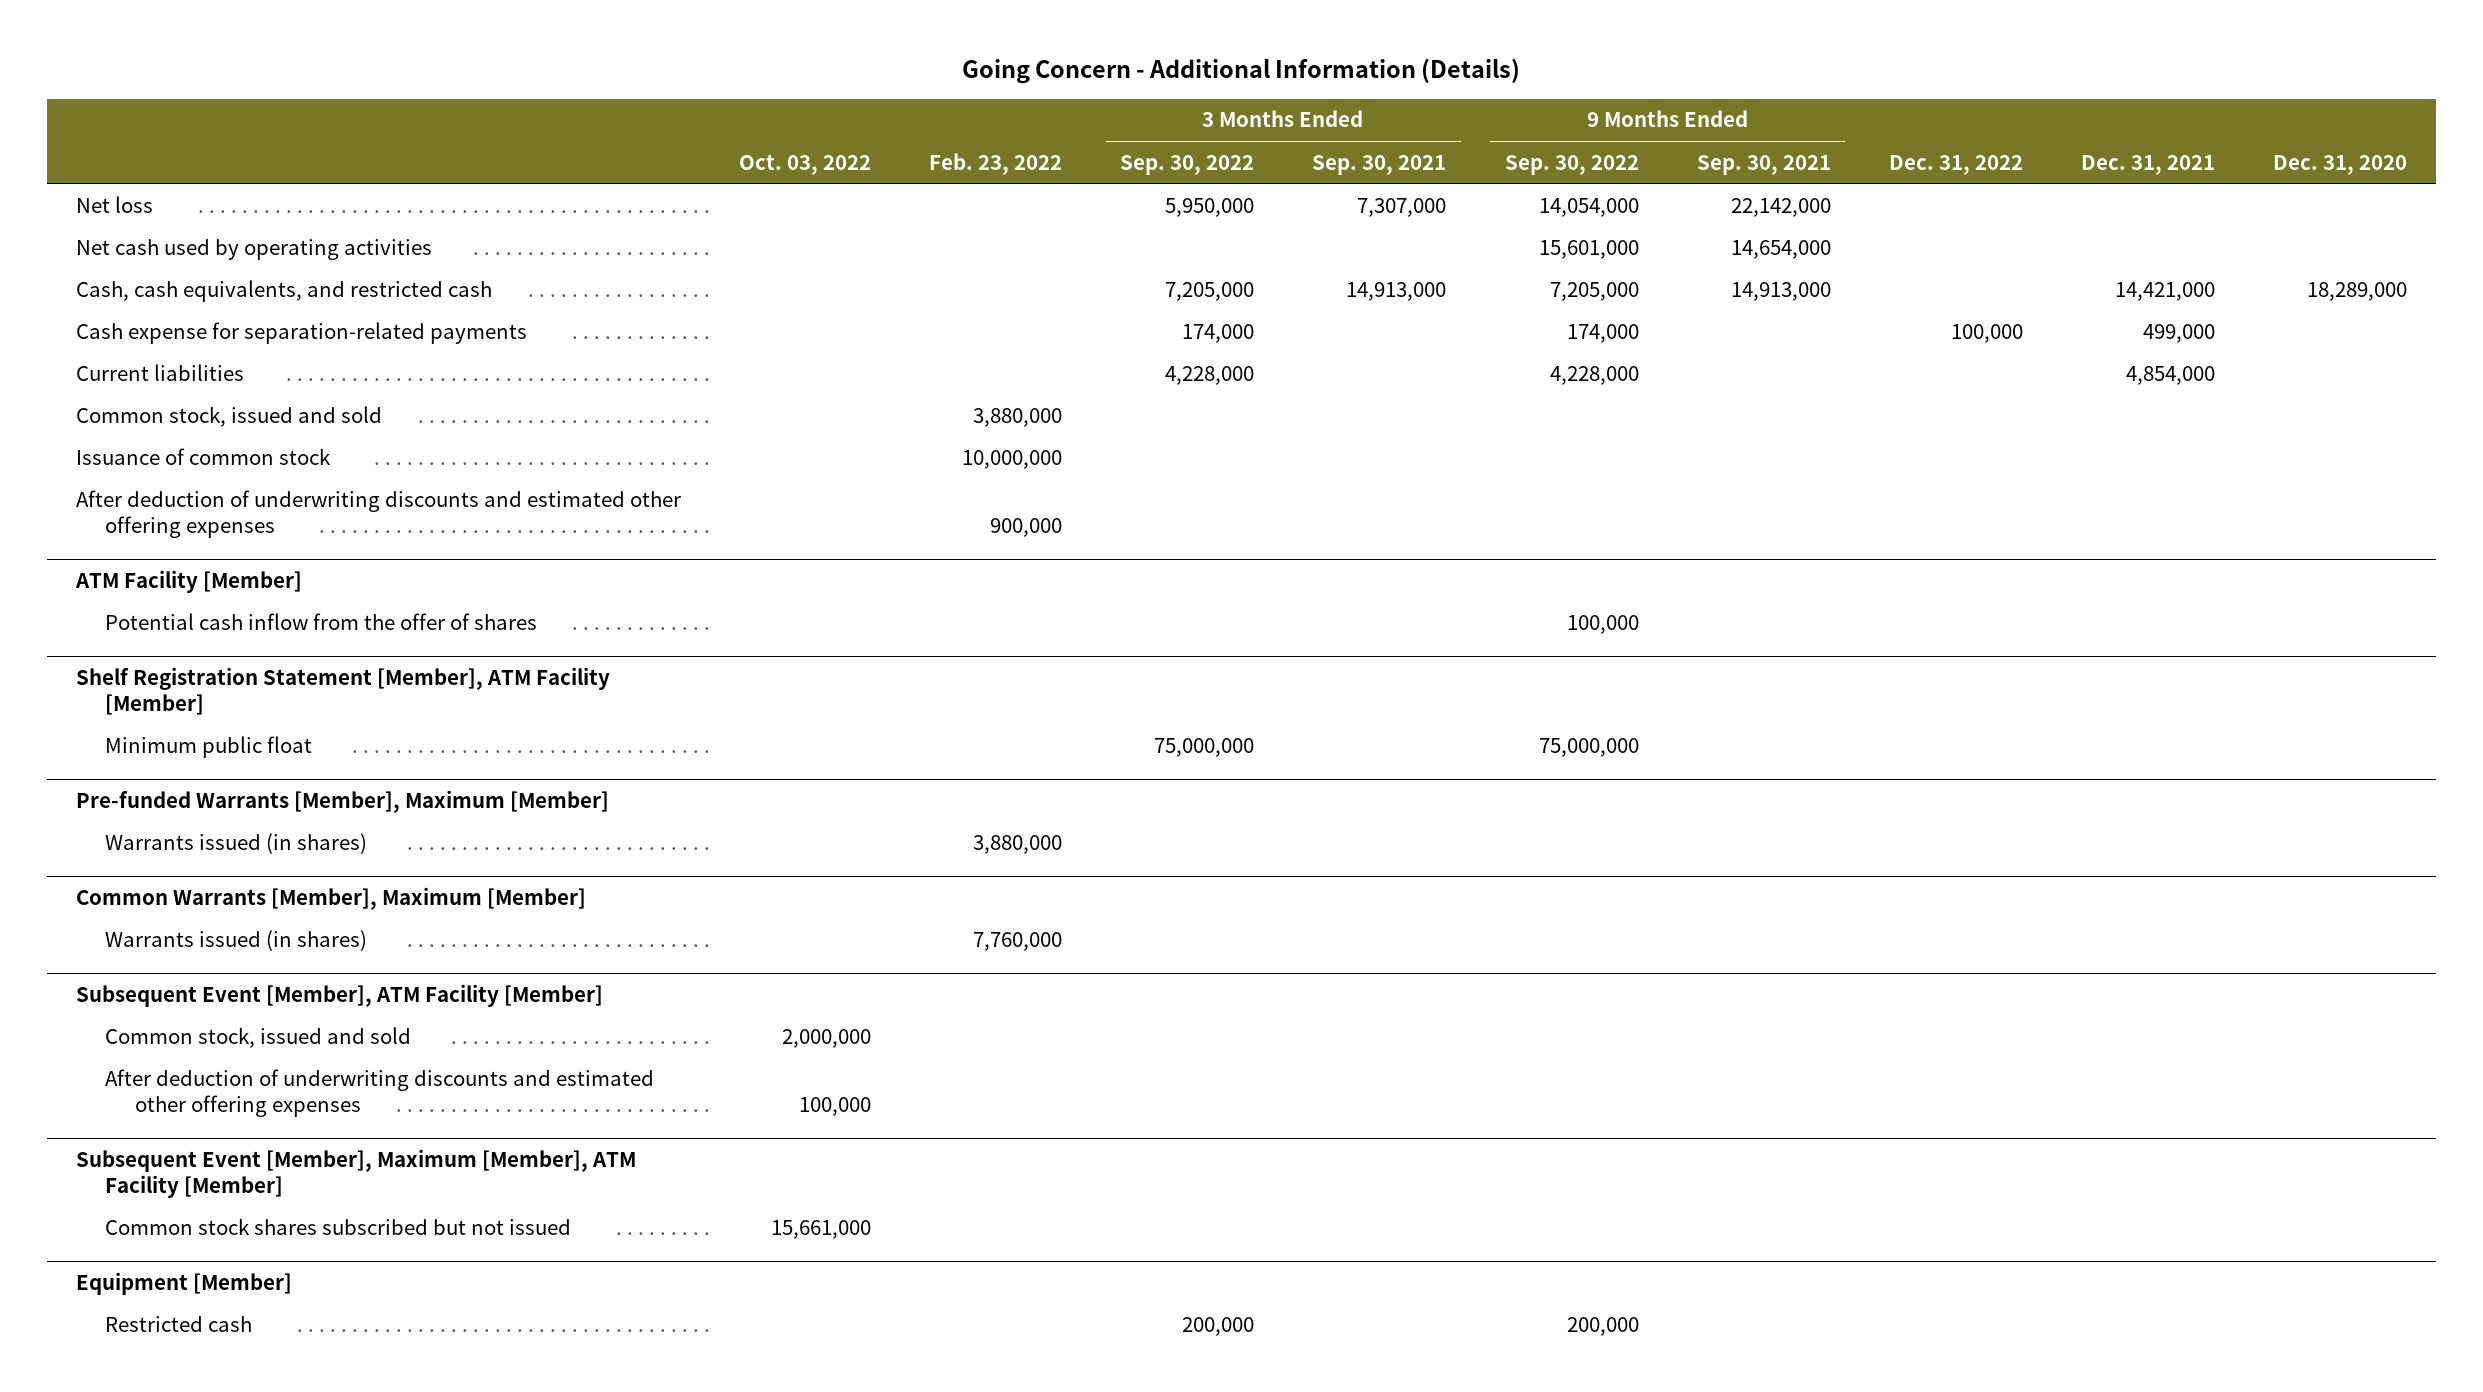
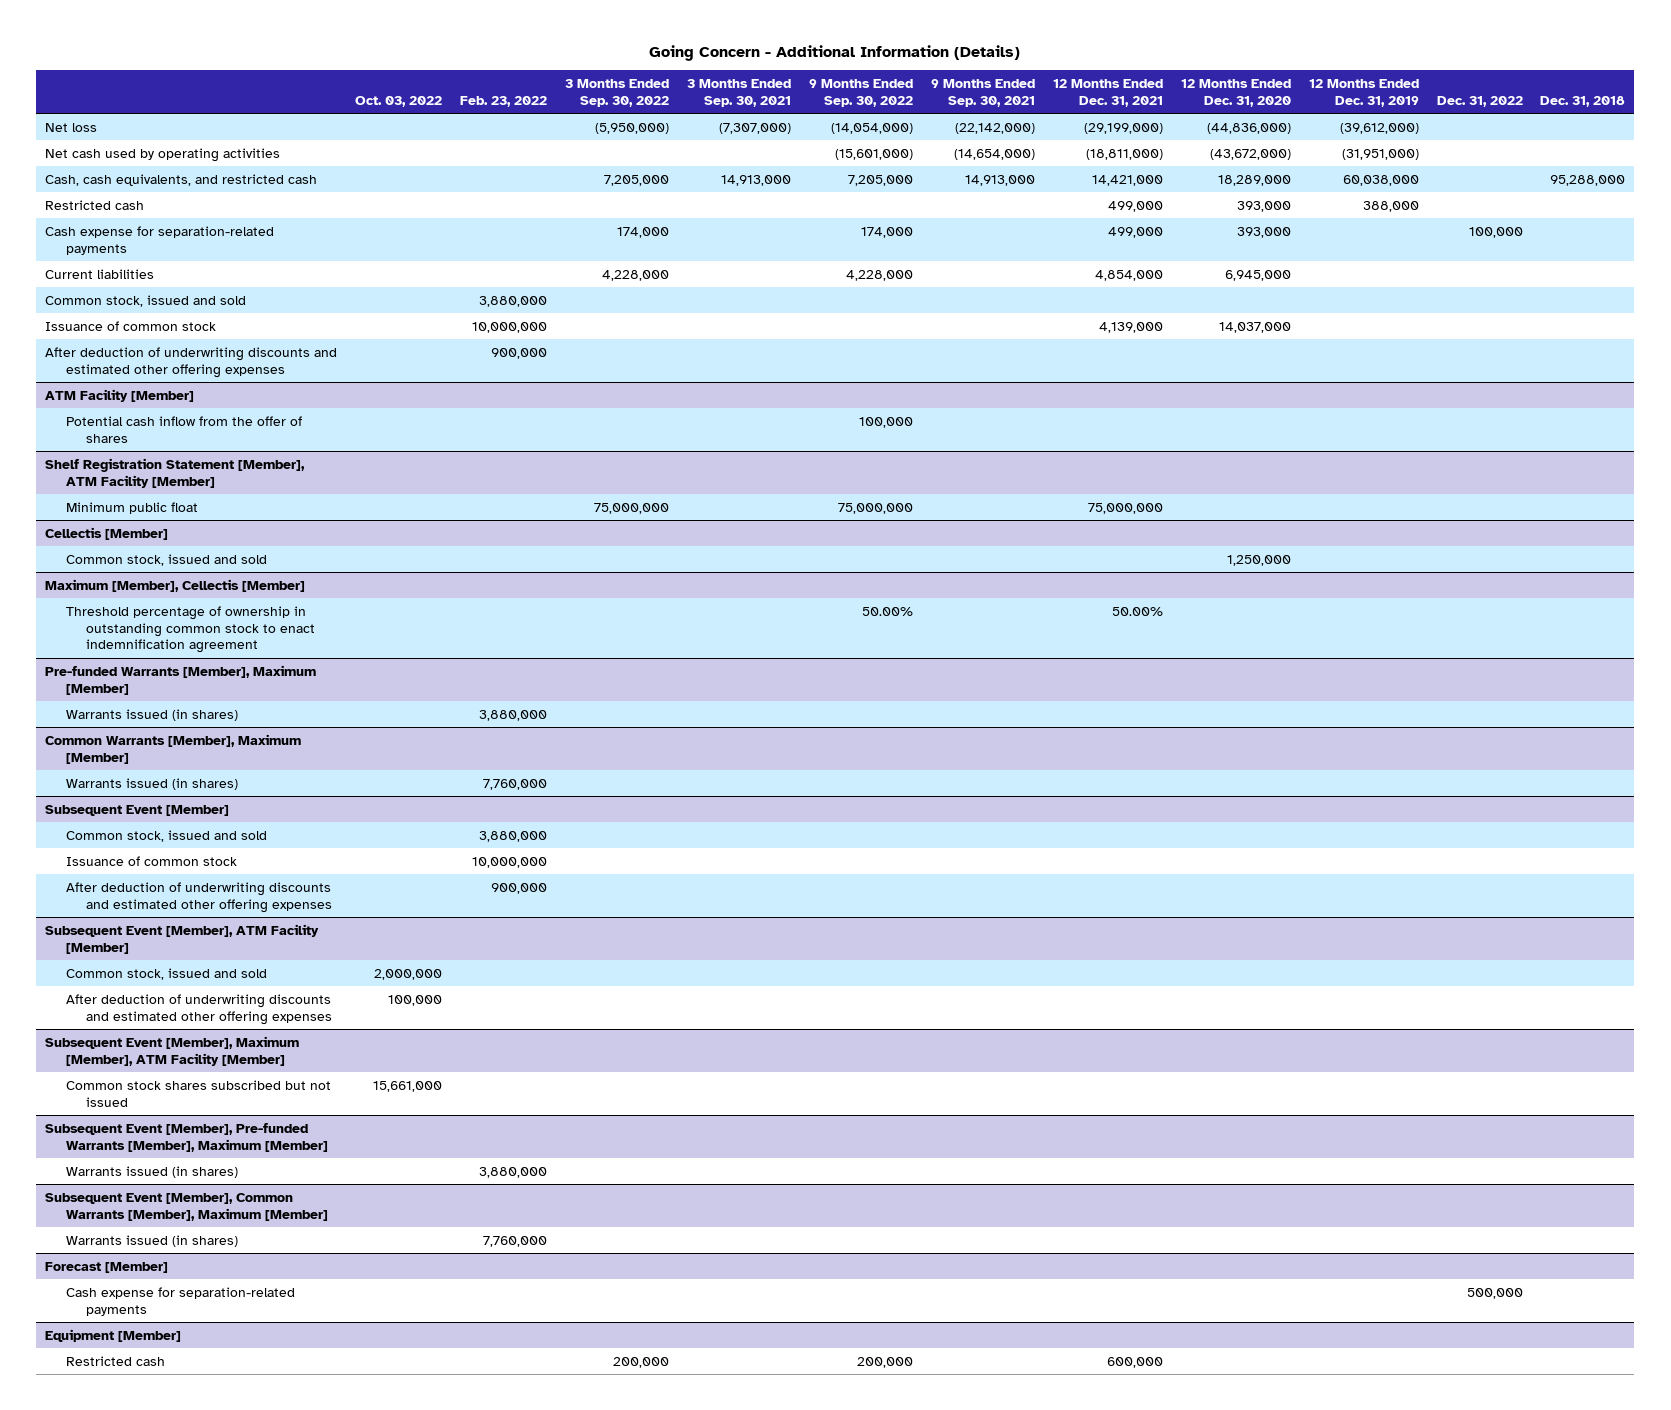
[2081,154,2216,175] Dec. 31, 2021 -> none
[2273,154,2408,175] Dec. 31, 2020 -> none
none -> [1052,78,1163,107] 12 Months Ended Dec. 31, 2021
none -> [1180,78,1291,107] 12 Months Ended Dec. 31, 2020
none -> [1308,78,1419,107] 12 Months Ended Dec. 31, 2019
none -> [1540,95,1626,107] Dec. 31, 2018
[1165,197,1255,217] 5,950,000 -> [594,122,669,134] (5,950,000)
[1357,197,1447,217] 7,307,000 -> [718,122,791,134] (7,307,000)
[1538,197,1639,217] 14,054,000 -> [830,122,913,134] (14,054,000)
[1730,197,1831,217] 22,142,000 -> [954,122,1035,134] (22,142,000)
[1538,239,1639,259] 15,601,000 -> [834,148,913,160] (15,601,000)
[1730,239,1831,259] 14,654,000 -> [953,148,1035,160] (14,654,000)
none -> [45,199,145,210] Restricted cash
none -> [45,526,169,540] Cellectis [Member]
none -> [65,553,267,566] Common stock, issued and sold
none -> [45,578,306,592] Maximum [Member], Cellectis [Member]
none -> [65,605,316,654] Threshold percentage of ownership in outstanding common stock to enact indemnification agreement
none -> [45,804,230,816] Subsequent Event [Member]
none -> [65,829,267,842] Common stock, issued and sold
none -> [65,855,237,866] Issuance of common stock
none -> [65,881,333,913] After deduction of underwriting discounts and estimated other offering expenses
none -> [45,1122,328,1152] Subsequent Event [Member], Pre-funded Warrants [Member], Maximum [Member]
none -> [65,1165,238,1178] Warrants issued (in shares)
none -> [45,1192,328,1221] Subsequent Event [Member], Common Warrants [Member], Maximum [Member]
none -> [65,1234,238,1247] Warrants issued (in shares)
none -> [45,1261,169,1273] Forecast [Member]
none -> [65,1286,295,1316] Cash expense for separation-related payments

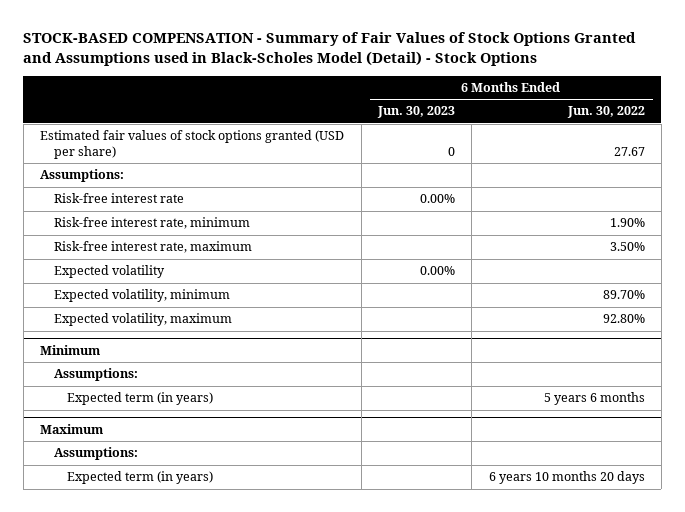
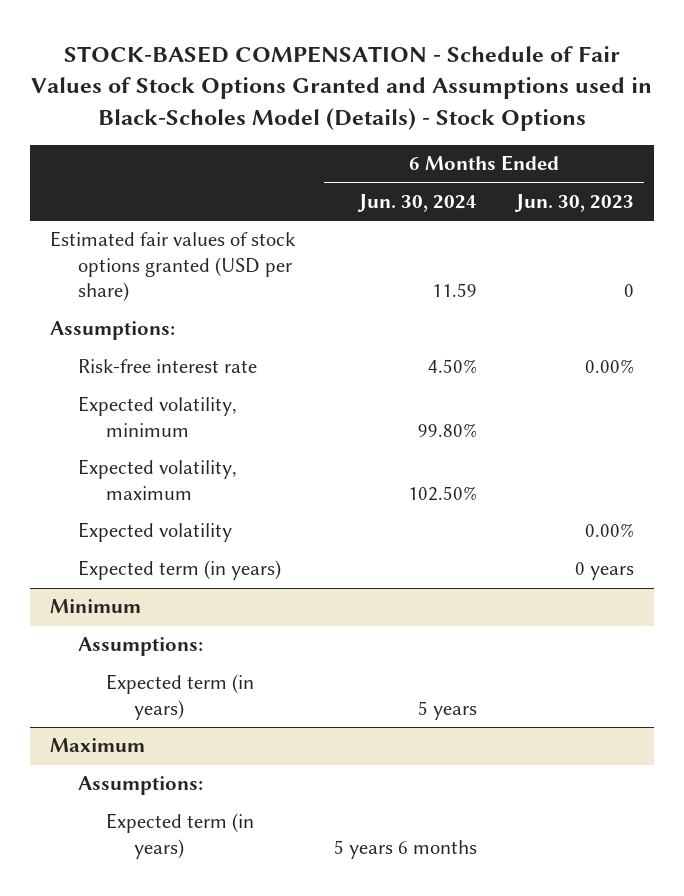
[23,32,637,66] STOCK-BASED COMPENSATION - Summary of Fair Values of Stock Options Granted and Assumptions used in Black-Scholes Model (Detail) - Stock Options -> [30,45,652,131] STOCK-BASED COMPENSATION - Schedule of Fair Values of Stock Options Granted and Assumptions used in Black-Scholes Model (Details) - Stock Options
[566,106,645,119] Jun. 30, 2022 -> none
none -> [356,193,477,212] Jun. 30, 2024
[53,217,250,230] Risk-free interest rate, minimum -> none
[53,241,252,254] Risk-free interest rate, maximum -> none
[53,265,165,279] Expected volatility -> [77,522,232,543] Expected volatility
none -> [77,560,281,581] Expected term (in years)

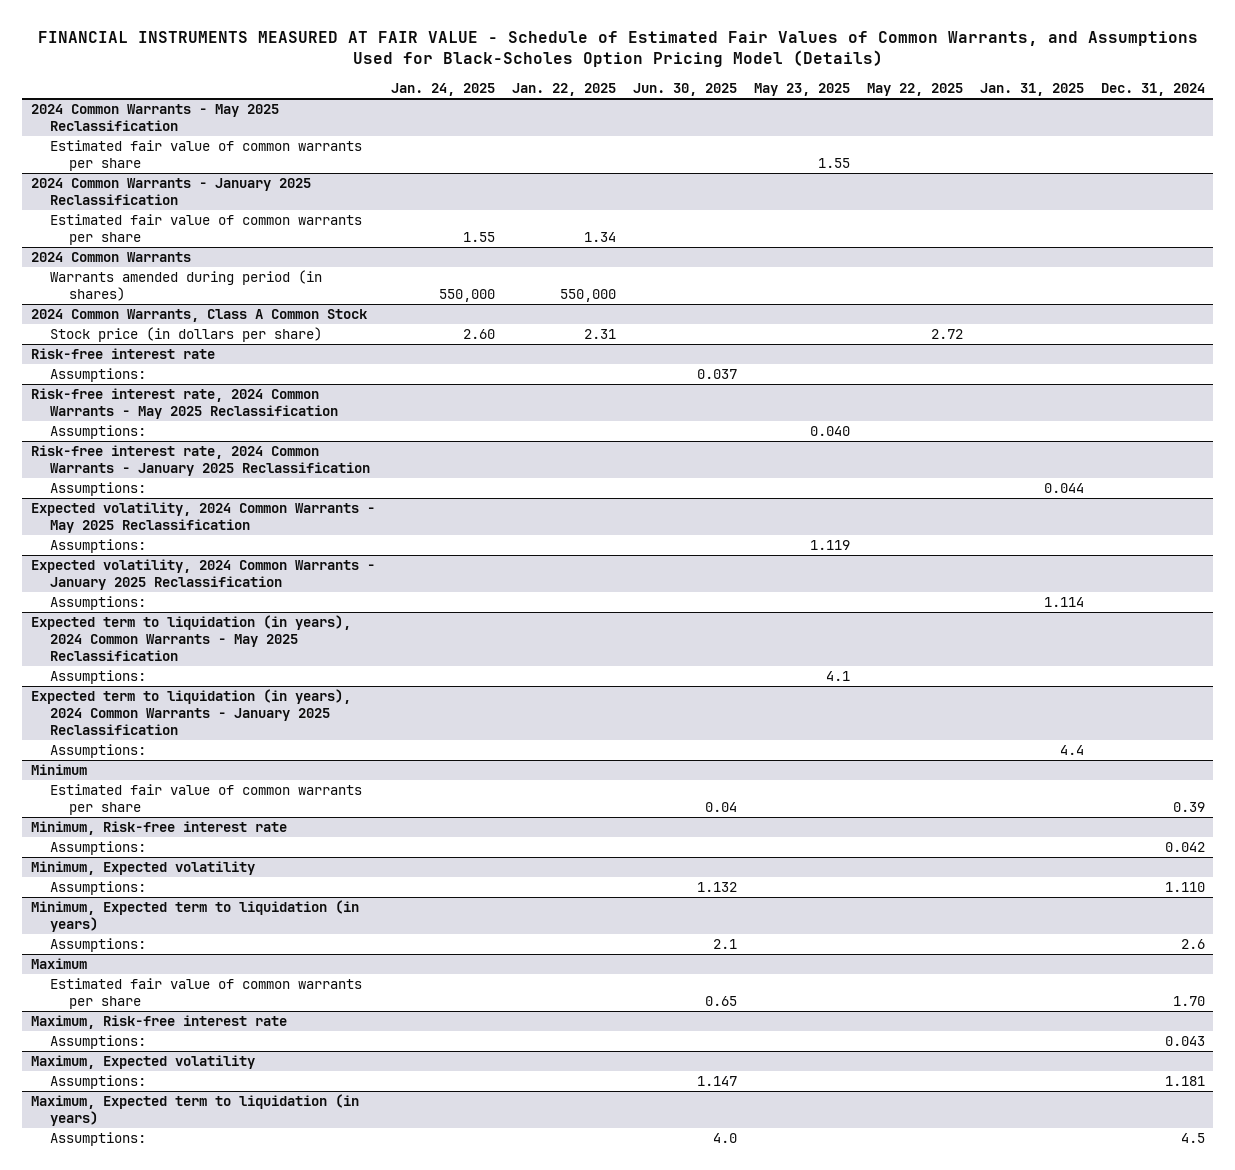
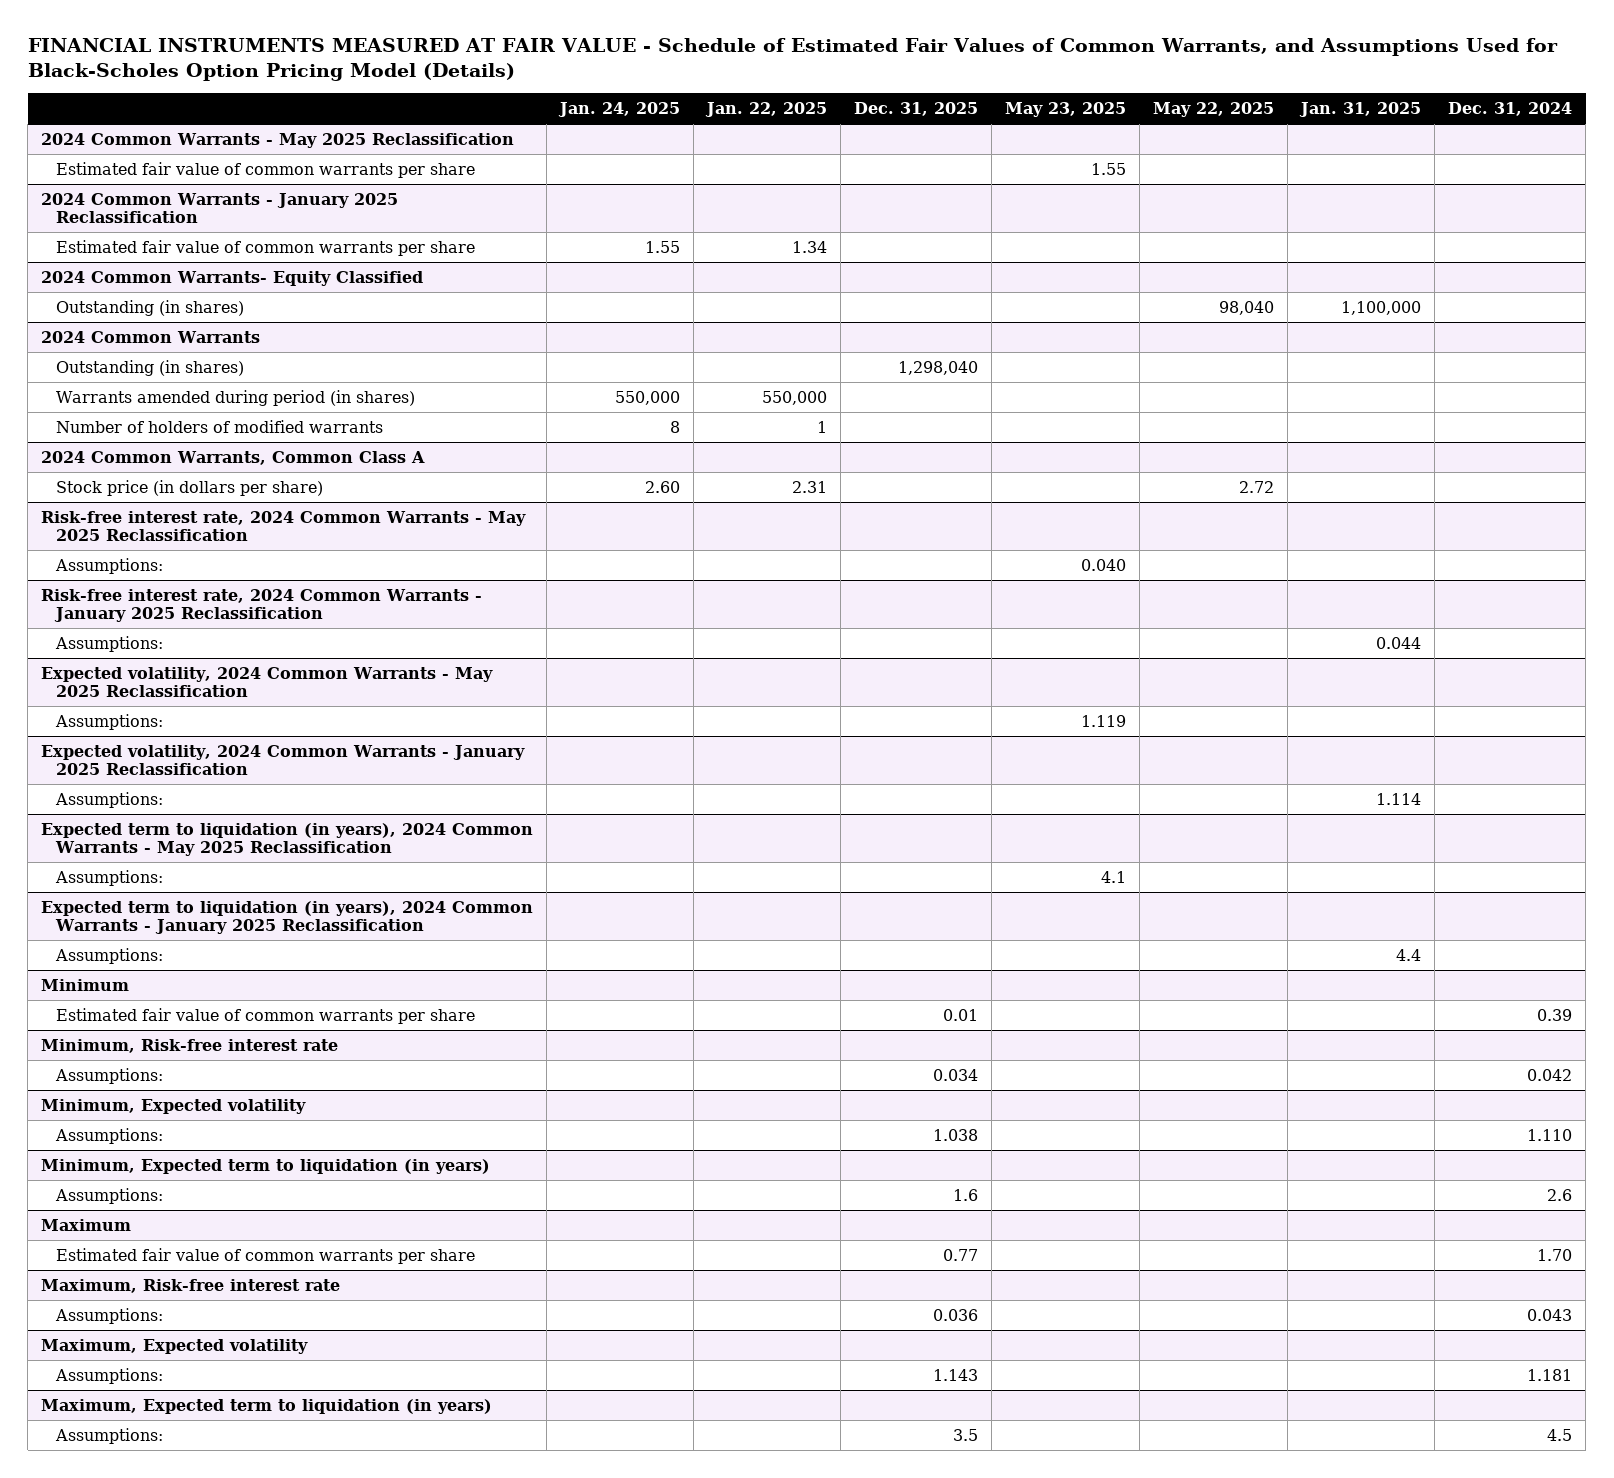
[633,82,738,96] Jun. 30, 2025 -> none
none -> [854,102,979,117] Dec. 31, 2025
none -> [41,270,424,286] 2024 Common Warrants- Equity Classified
none -> [56,299,245,316] Outstanding (in shares)
none -> [56,359,245,376] Outstanding (in shares)
none -> [56,419,384,433] Number of holders of modified warrants
[30,309,367,323] 2024 Common Warrants, Class A Common Stock -> [41,450,426,465] 2024 Common Warrants, Common Class A
[30,348,215,360] Risk-free interest rate -> none
[49,368,146,383] Assumptions: -> none

